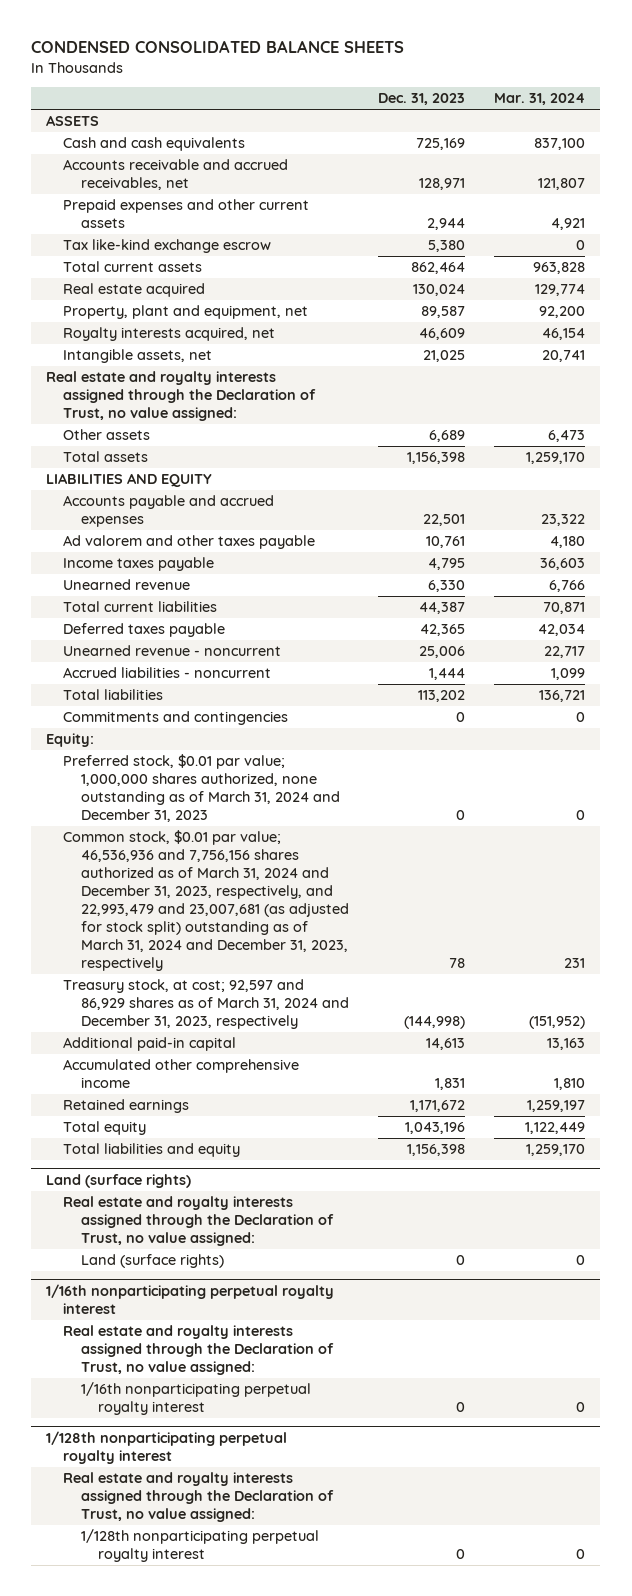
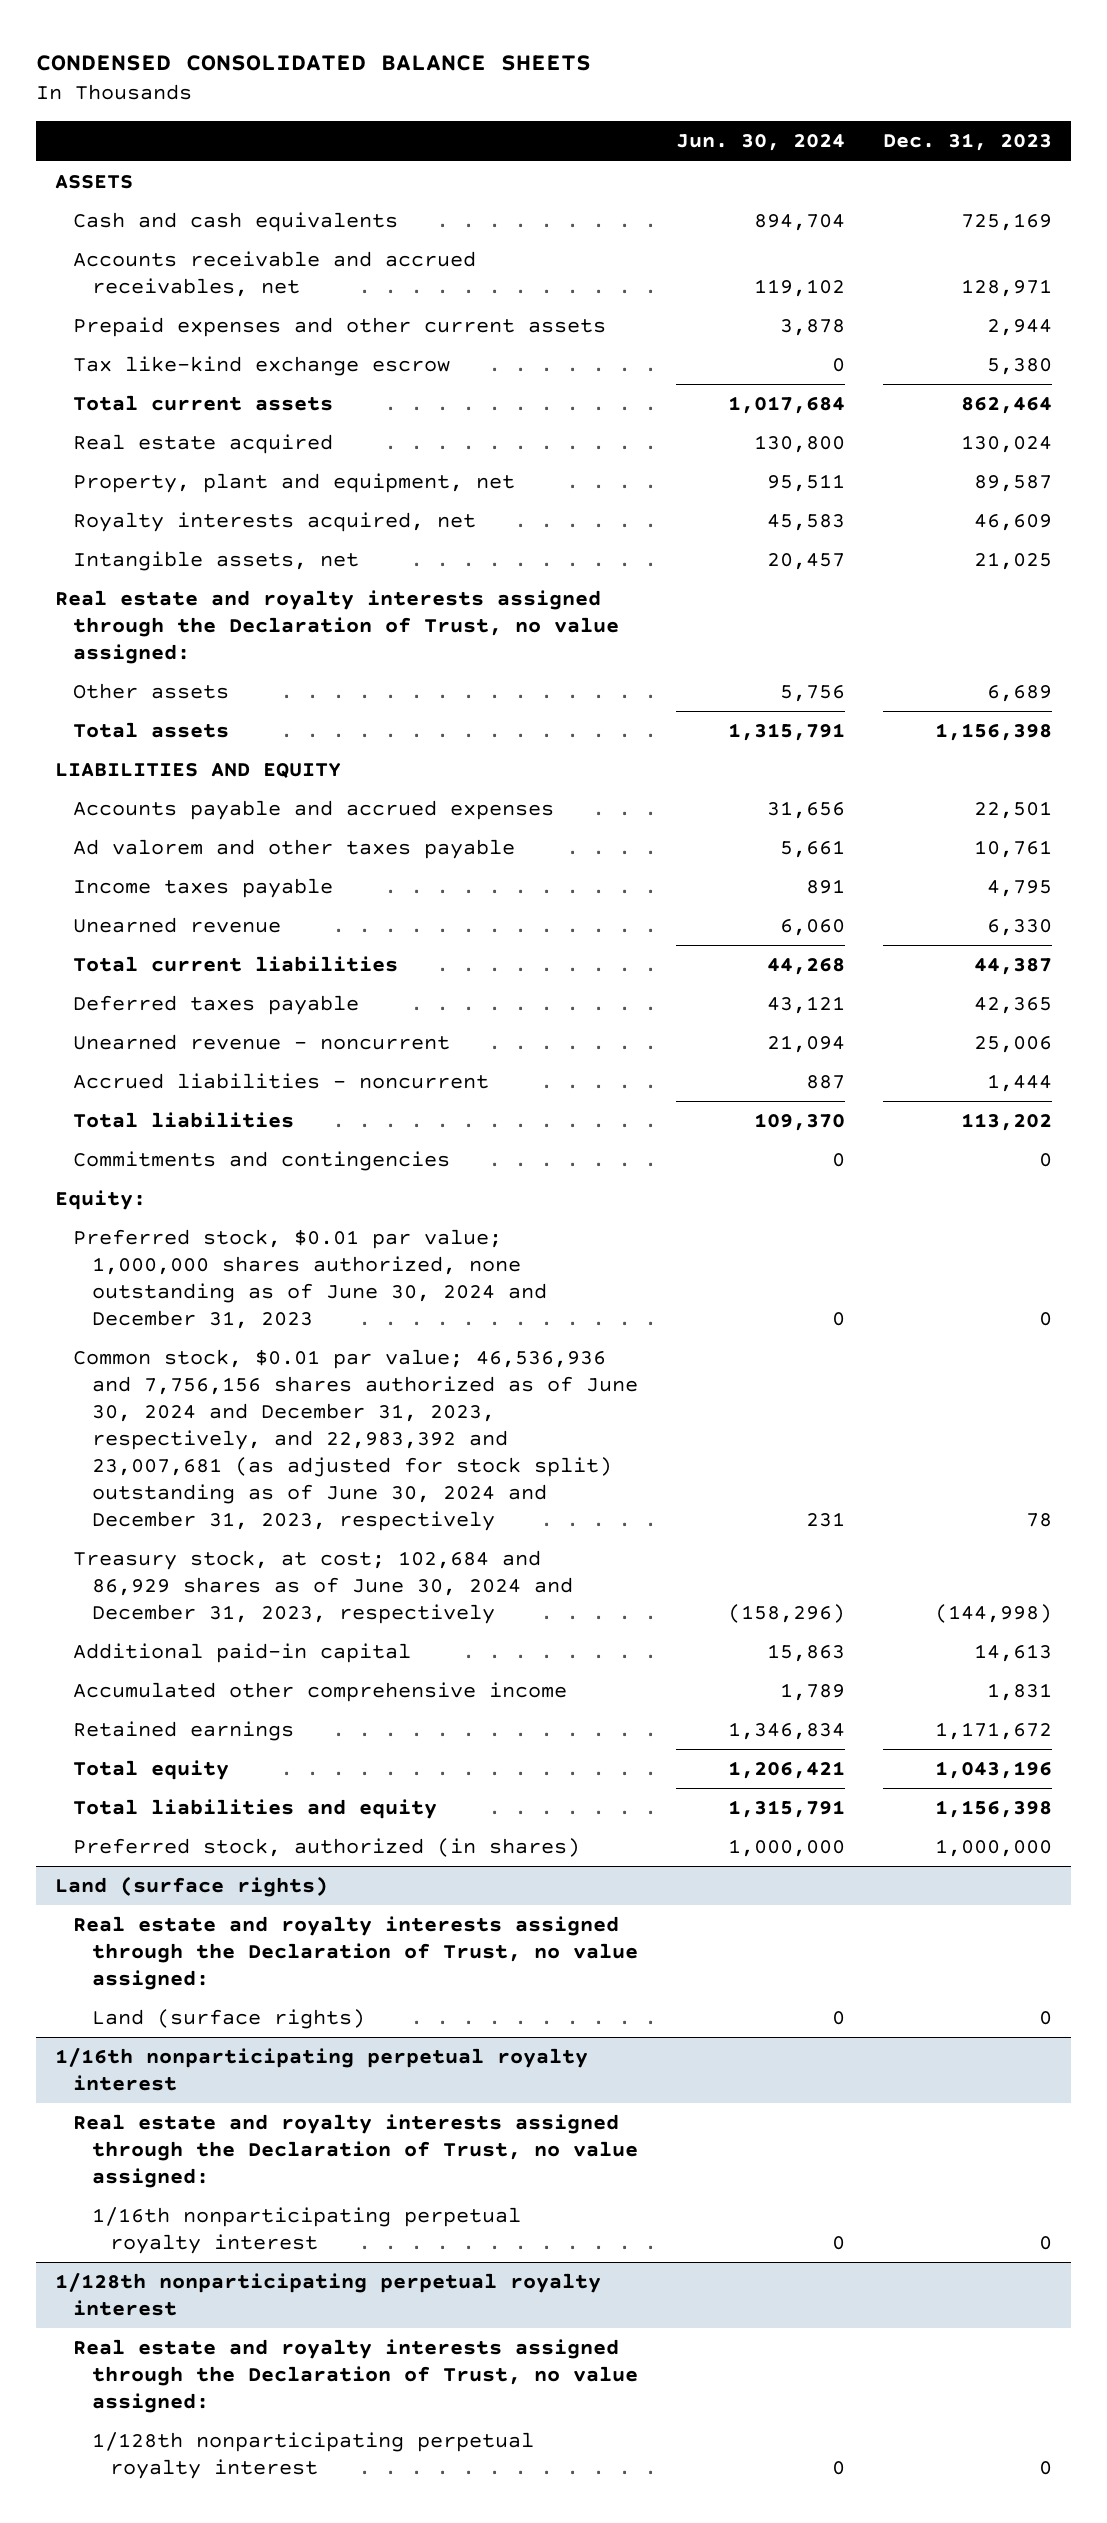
[494,93,586,106] Mar. 31, 2024 -> none
none -> [675,134,845,152] Jun. 30, 2024
[63,754,340,823] Preferred stock, $0.01 par value; 1,000,000 shares authorized, none outstanding as of March 31, 2024 and December 31, 2023 -> [73,1229,547,1330] Preferred stock, $0.01 par value; 1,000,000 shares authorized, none outstanding as of June 30, 2024 and December 31, 2023
[63,830,349,972] Common stock, $0.01 par value; 46,536,936 and 7,756,156 shares authorized as of March 31, 2024 and December 31, 2023, respectively, and 22,993,479 and 23,007,681 (as adjusted for stock split) outstanding as of March 31, 2024 and December 31, 2023, respectively -> [73,1349,638,1531] Common stock, $0.01 par value; 46,536,936 and 7,756,156 shares authorized as of June 30, 2024 and December 31, 2023, respectively, and 22,983,392 and 23,007,681 (as adjusted for stock split) outstanding as of June 30, 2024 and December 31, 2023, respectively
[63,979,349,1030] Treasury stock, at cost; 92,597 and 86,929 shares as of March 31, 2024 and December 31, 2023, respectively -> [73,1550,573,1625] Treasury stock, at cost; 102,684 and 86,929 shares as of June 30, 2024 and December 31, 2023, respectively
none -> [73,1838,581,1858] Preferred stock, authorized (in shares)

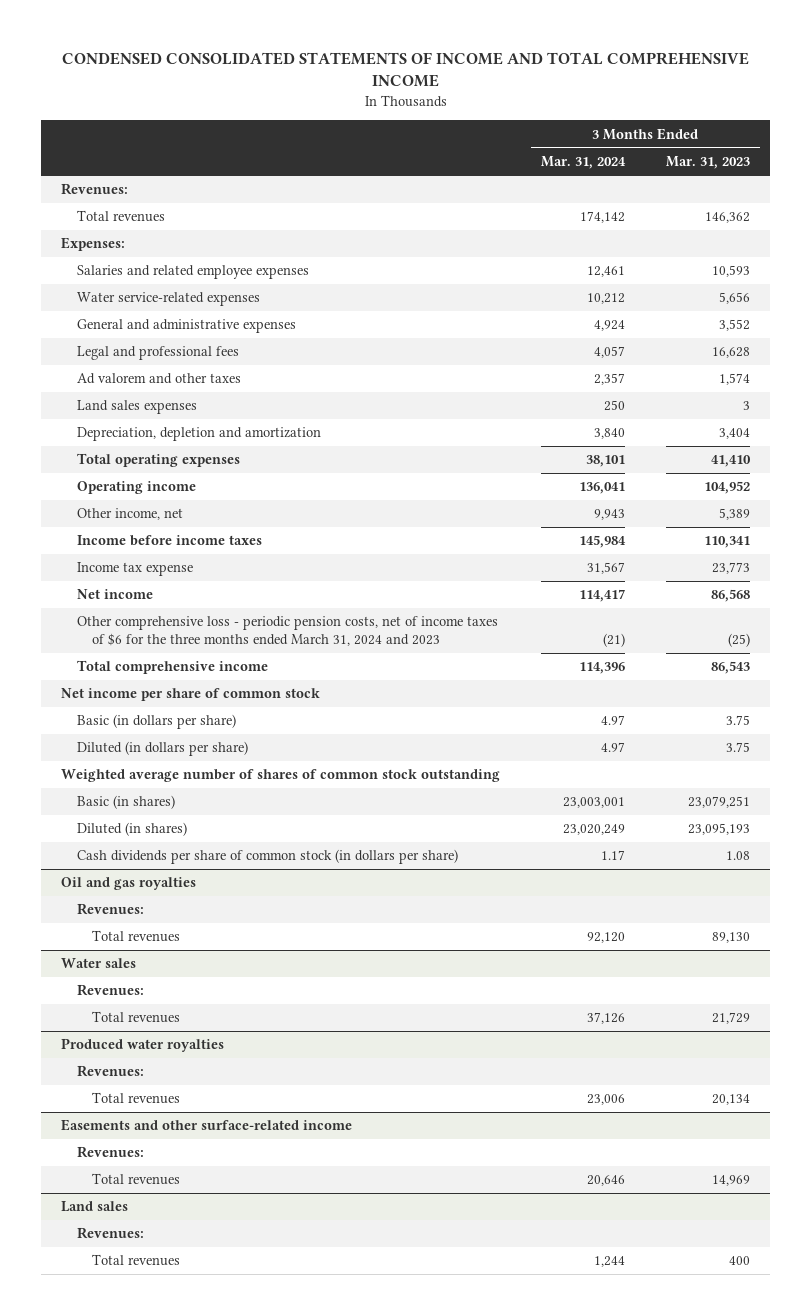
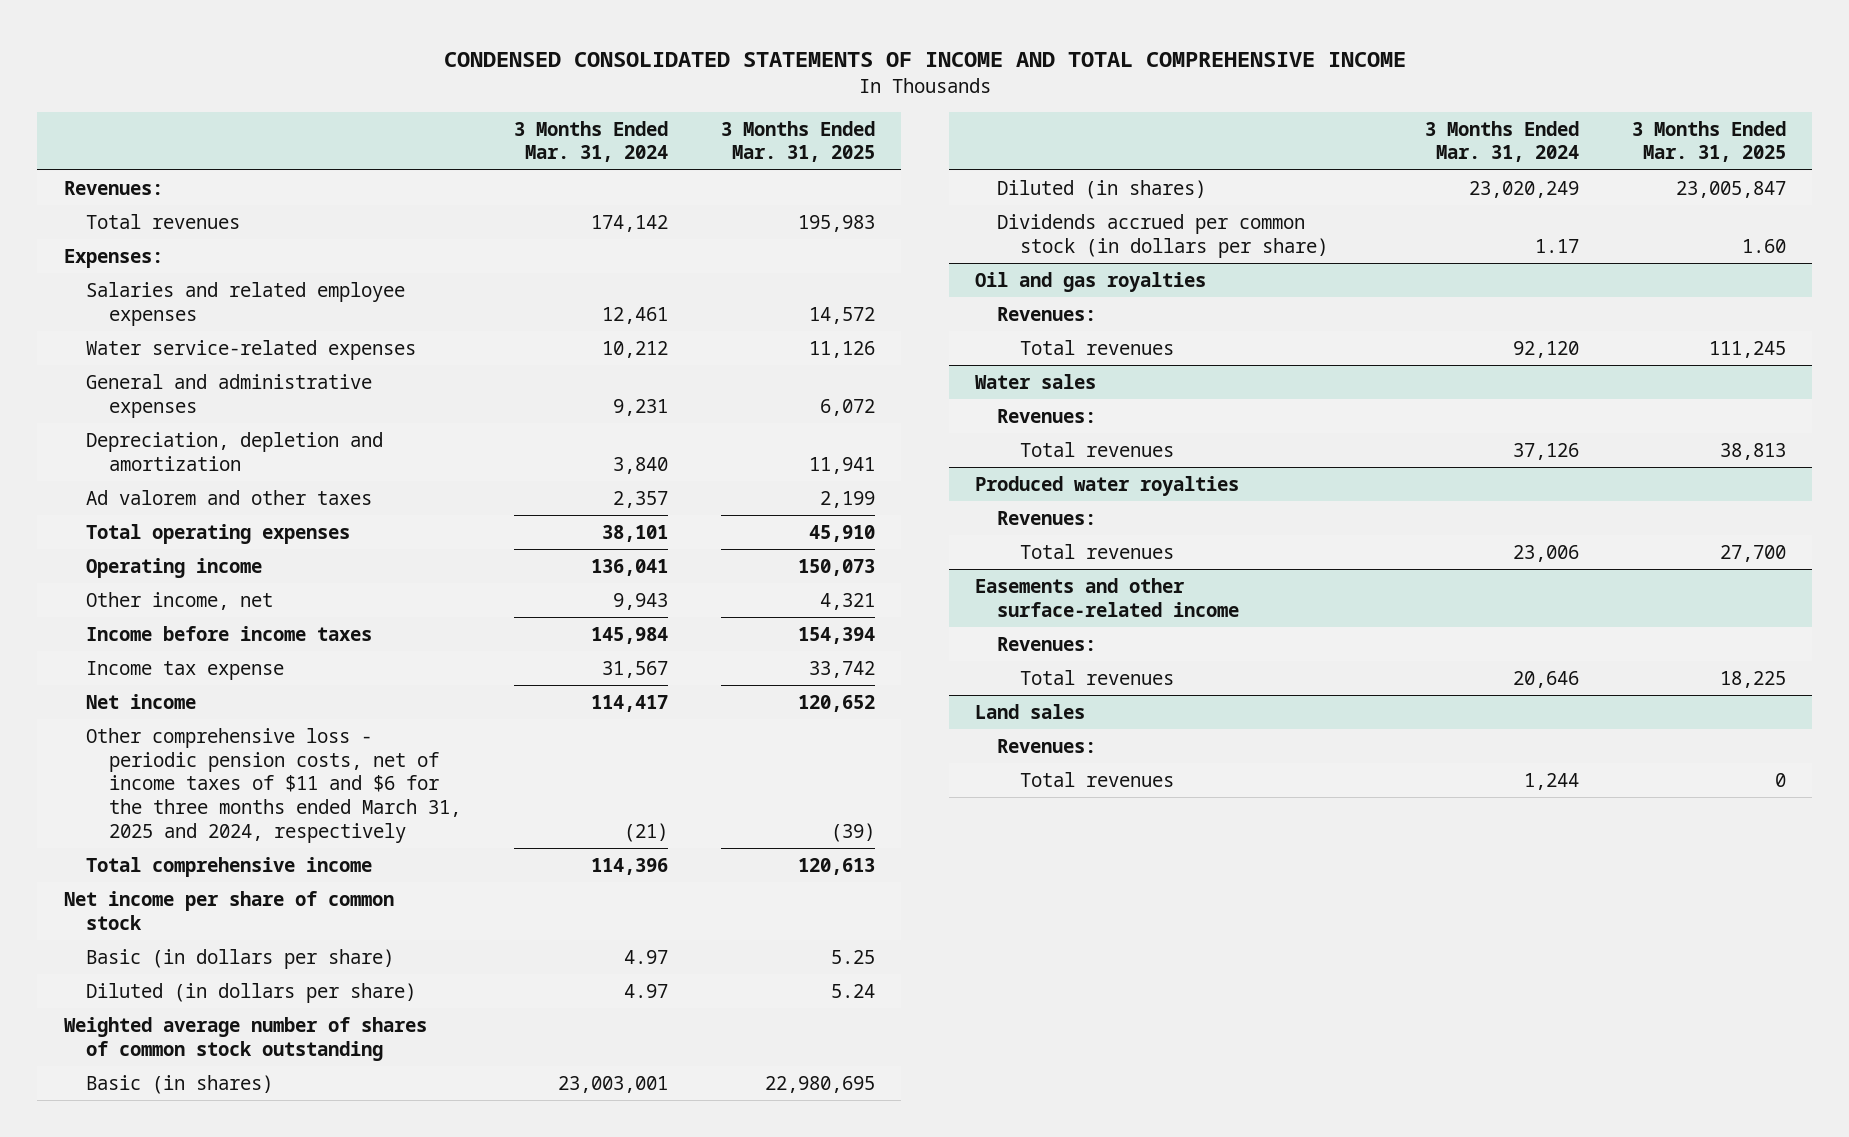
[665,156,750,170] Mar. 31, 2023 -> none
none -> [720,120,875,163] 3 Months Ended Mar. 31, 2025
[76,346,239,361] Legal and professional fees -> none
[76,400,197,415] Land sales expenses -> none
[594,320,626,332] 4,924 -> [612,398,668,416] 9,231
[76,373,241,385] Ad valorem and other taxes -> [86,490,373,506] Ad valorem and other taxes
[76,616,498,647] Other comprehensive loss - periodic pension costs, net of income taxes of $6 for the three months ended March 31, 2024 and 2023 -> [86,728,462,843] Other comprehensive loss - periodic pension costs, net of income taxes of $11 and $6 for the three months ended March 31, 2025 and 2024, respectively
[76,849,458,865] Cash dividends per share of common stock (in dollars per share) -> [997,214,1329,258] Dividends accrued per common stock (in dollars per share)

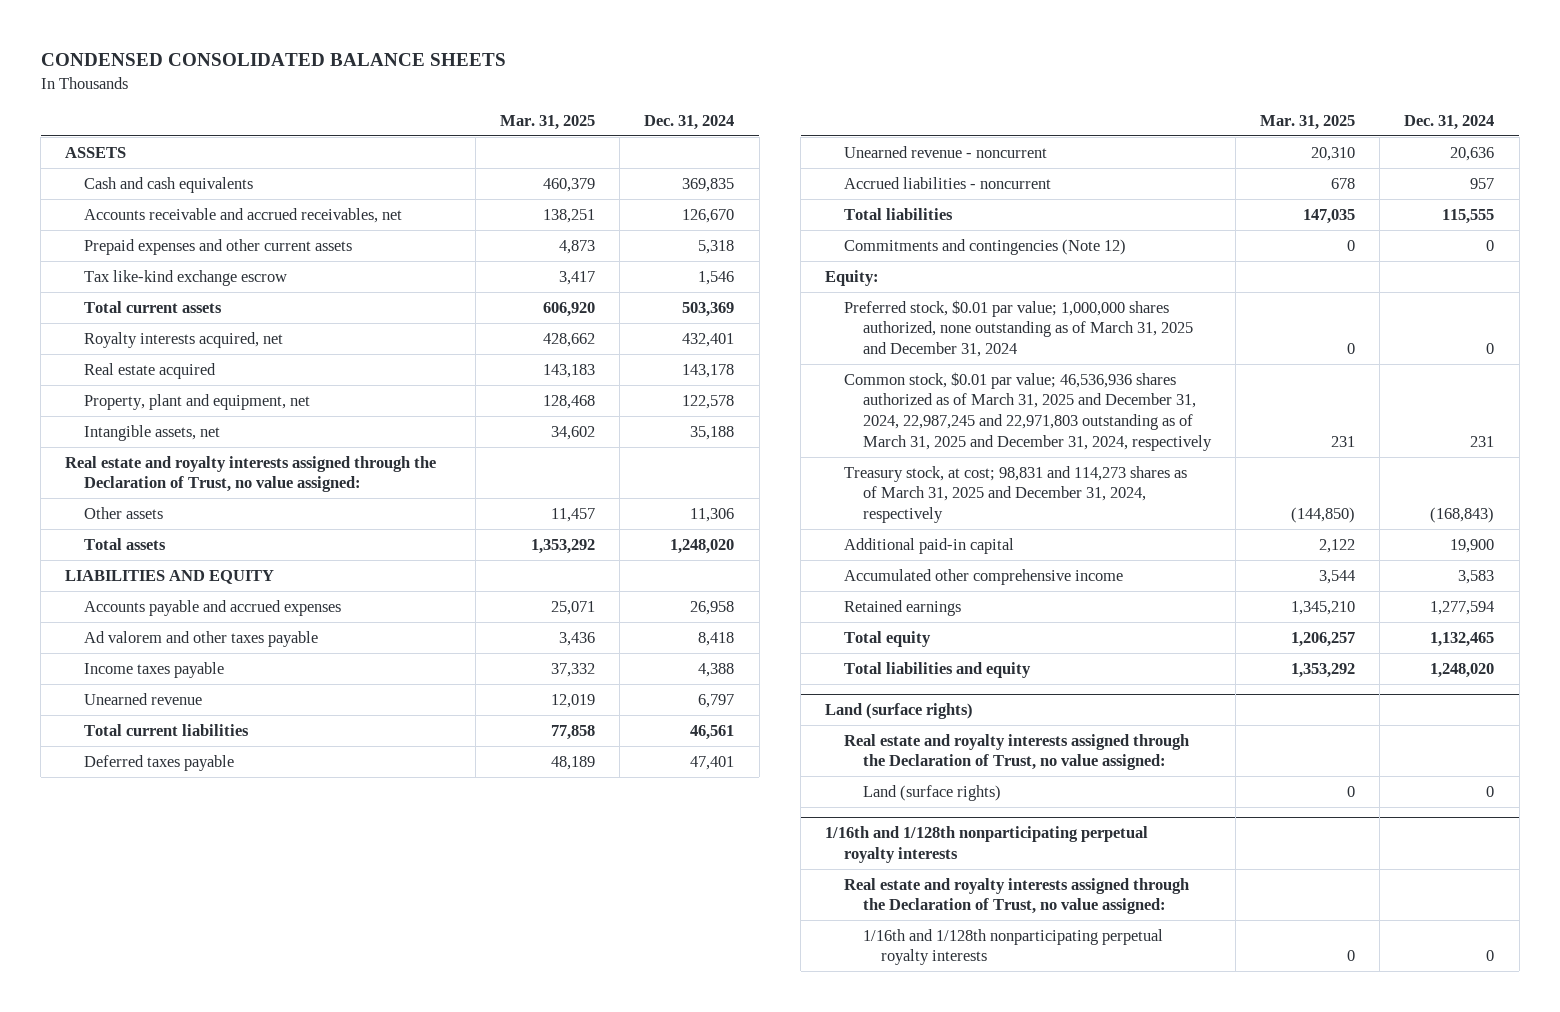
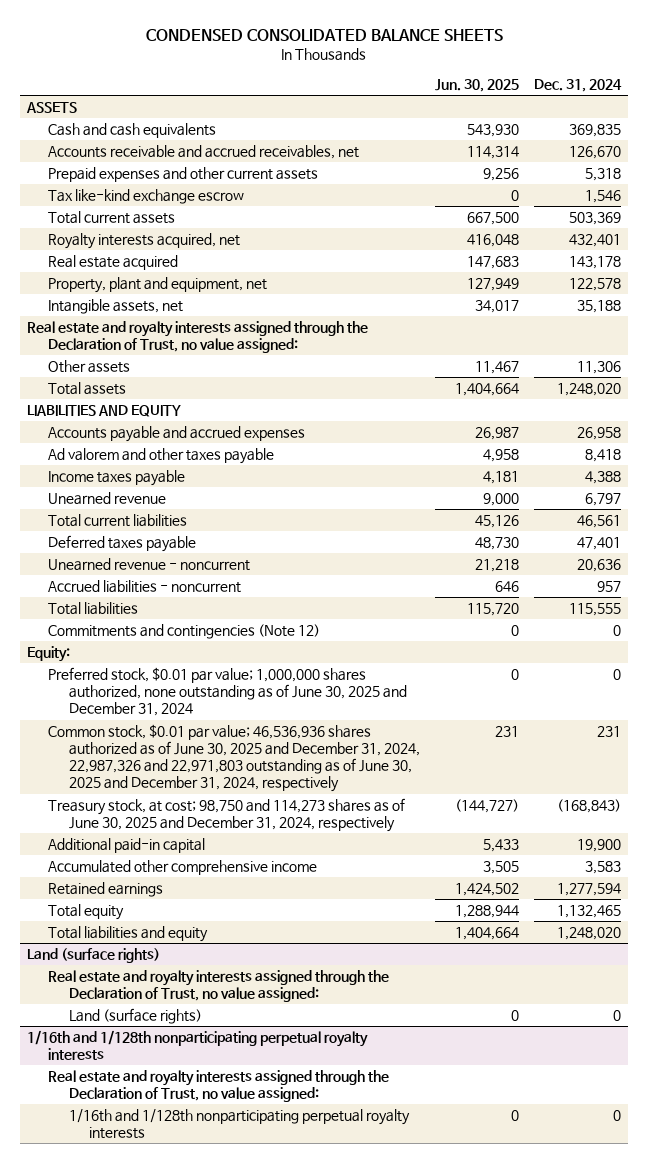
[500,114,596,130] Mar. 31, 2025 -> none
none -> [434,79,519,93] Jun. 30, 2025
[843,299,1193,358] Preferred stock, $0.01 par value; 1,000,000 shares authorized, none outstanding as of March 31, 2025 and December 31, 2024 -> [48,667,407,717] Preferred stock, $0.01 par value; 1,000,000 shares authorized, none outstanding as of June 30, 2025 and December 31, 2024
[843,371,1212,451] Common stock, $0.01 par value; 46,536,936 shares authorized as of March 31, 2025 and December 31, 2024, 22,987,245 and 22,971,803 outstanding as of March 31, 2025 and December 31, 2024, respectively -> [48,724,420,793] Common stock, $0.01 par value; 46,536,936 shares authorized as of June 30, 2025 and December 31, 2024, 22,987,326 and 22,971,803 outstanding as of June 30, 2025 and December 31, 2024, respectively
[843,465,1187,524] Treasury stock, at cost; 98,831 and 114,273 shares as of March 31, 2025 and December 31, 2024, respectively -> [48,798,406,833] Treasury stock, at cost; 98,750 and 114,273 shares as of June 30, 2025 and December 31, 2024, respectively

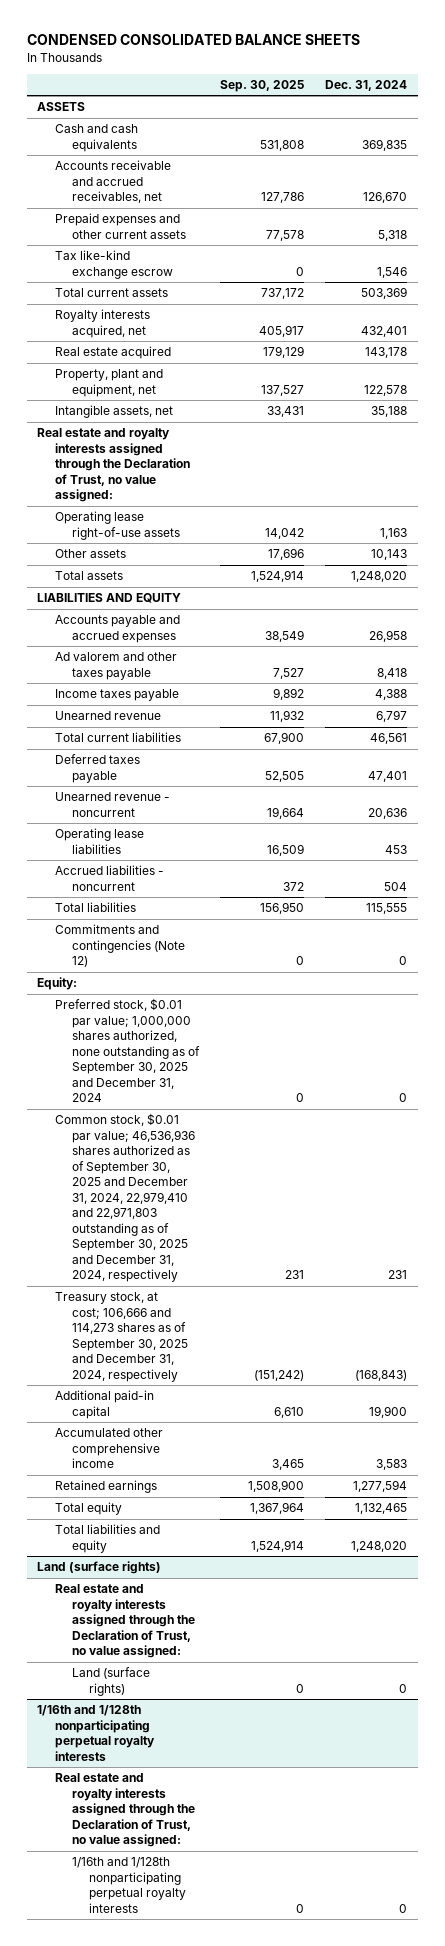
[434,79,519,93] Jun. 30, 2025 -> none
none -> [220,79,305,92] Sep. 30, 2025
none -> [54,511,180,540] Operating lease right-of-use assets
[576,361,621,375] 11,306 -> [371,549,408,561] 10,143
none -> [54,828,144,854] Operating lease liabilities
[596,581,621,593] 957 -> [384,881,408,891] 504
[48,667,407,717] Preferred stock, $0.01 par value; 1,000,000 shares authorized, none outstanding as of June 30, 2025 and December 31, 2024 -> [54,998,200,1103] Preferred stock, $0.01 par value; 1,000,000 shares authorized, none outstanding as of September 30, 2025 and December 31, 2024
[48,724,420,793] Common stock, $0.01 par value; 46,536,936 shares authorized as of June 30, 2025 and December 31, 2024, 22,987,326 and 22,971,803 outstanding as of June 30, 2025 and December 31, 2024, respectively -> [54,1113,195,1283] Common stock, $0.01 par value; 46,536,936 shares authorized as of September 30, 2025 and December 31, 2024, 22,979,410 and 22,971,803 outstanding as of September 30, 2025 and December 31, 2024, respectively
[48,798,406,833] Treasury stock, at cost; 98,750 and 114,273 shares as of June 30, 2025 and December 31, 2024, respectively -> [54,1292,188,1382] Treasury stock, at cost; 106,666 and 114,273 shares as of September 30, 2025 and December 31, 2024, respectively

